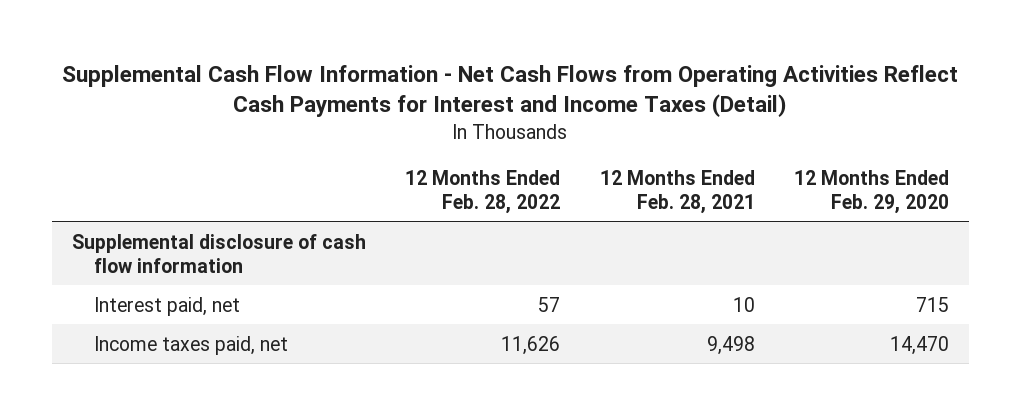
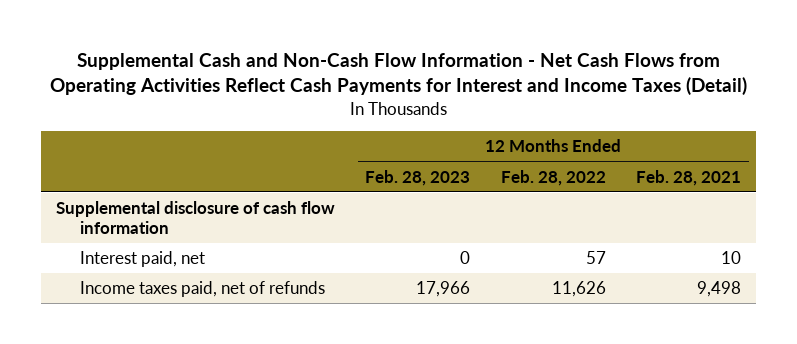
[62,65,959,118] Supplemental Cash Flow Information - Net Cash Flows from Operating Activities Reflect Cash Payments for Interest and Income Taxes (Detail) -> [49,52,747,96] Supplemental Cash and Non-Cash Flow Information - Net Cash Flows from Operating Activities Reflect Cash Payments for Interest and Income Taxes (Detail)
[794,169,950,214] 12 Months Ended Feb. 29, 2020 -> none
none -> [365,169,471,186] Feb. 28, 2023
[94,335,289,355] Income taxes paid, net -> [80,281,326,298] Income taxes paid, net of refunds

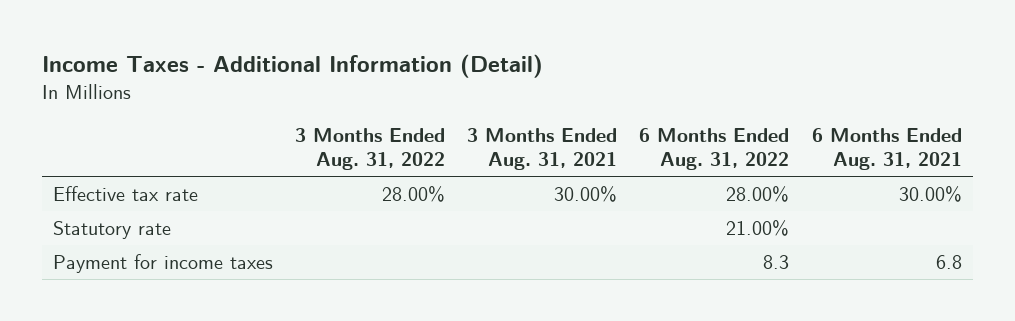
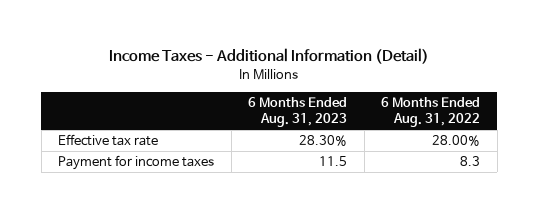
[295,127,446,171] 3 Months Ended Aug. 31, 2022 -> none
[467,127,618,171] 3 Months Ended Aug. 31, 2021 -> none
[811,127,962,171] 6 Months Ended Aug. 31, 2021 -> none
none -> [248,97,348,128] 6 Months Ended Aug. 31, 2023
[53,220,172,239] Statutory rate -> none

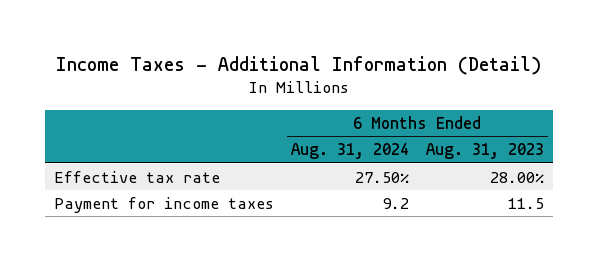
[381,97,481,128] 6 Months Ended Aug. 31, 2022 -> none
none -> [290,143,409,160] Aug. 31, 2024
[299,135,348,147] 28.30% -> [489,171,544,183] 28.00%

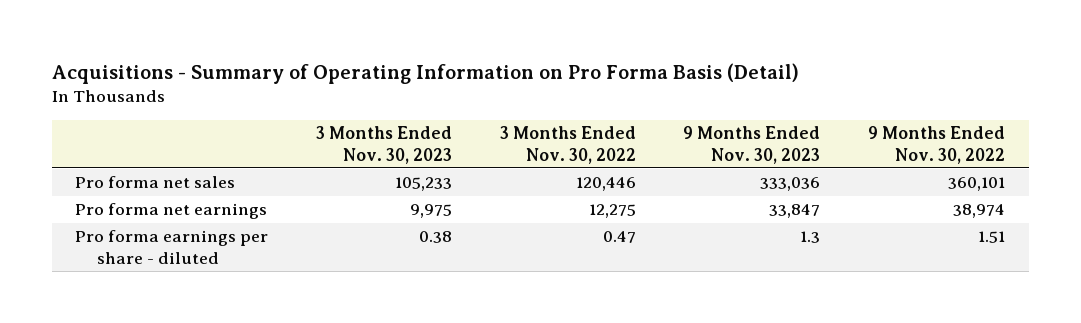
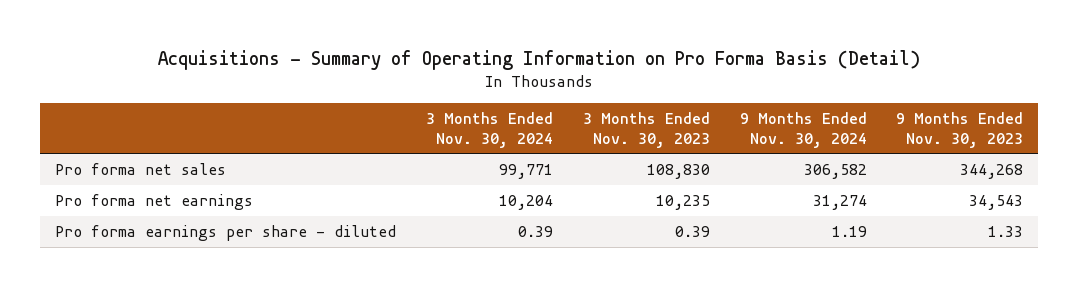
[499,126,636,164] 3 Months Ended Nov. 30, 2022 -> none
[868,126,1006,164] 9 Months Ended Nov. 30, 2022 -> none
none -> [426,112,554,148] 3 Months Ended Nov. 30, 2024
none -> [739,112,867,148] 9 Months Ended Nov. 30, 2024
[395,177,453,192] 105,233 -> [646,163,710,179] 108,830
[760,177,821,192] 333,036 -> [960,163,1024,179] 344,268
[410,204,453,219] 9,975 -> [655,194,710,210] 10,235
[769,204,821,219] 33,847 -> [969,194,1024,210] 34,543
[419,231,453,244] 0.38 -> [674,225,710,237] 0.39
[800,231,821,244] 1.3 -> [988,225,1024,237] 1.33

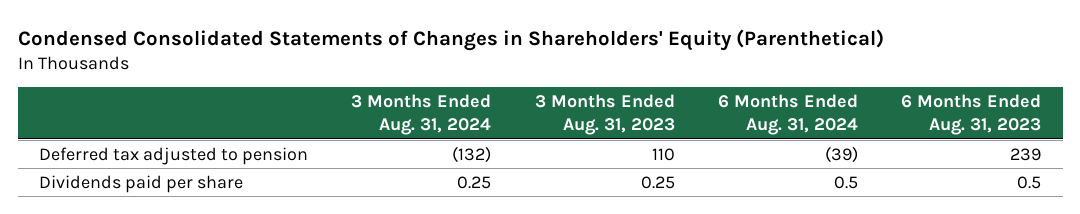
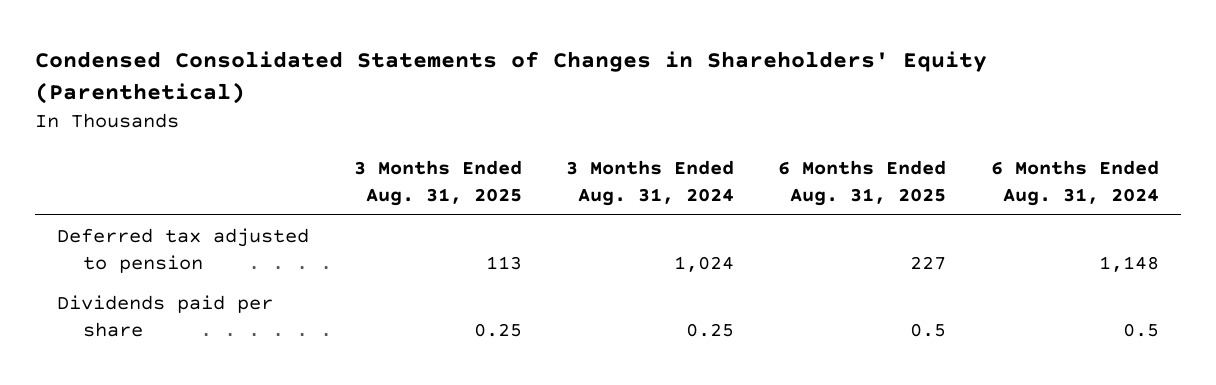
[534,94,675,135] 3 Months Ended Aug. 31, 2023 -> none
[901,94,1042,135] 6 Months Ended Aug. 31, 2023 -> none
none -> [353,160,522,206] 3 Months Ended Aug. 31, 2025
none -> [778,160,947,206] 6 Months Ended Aug. 31, 2025
[452,145,492,163] (132) -> [674,255,735,272] 1,024
[824,145,858,163] (39) -> [1098,255,1159,272] 1,148

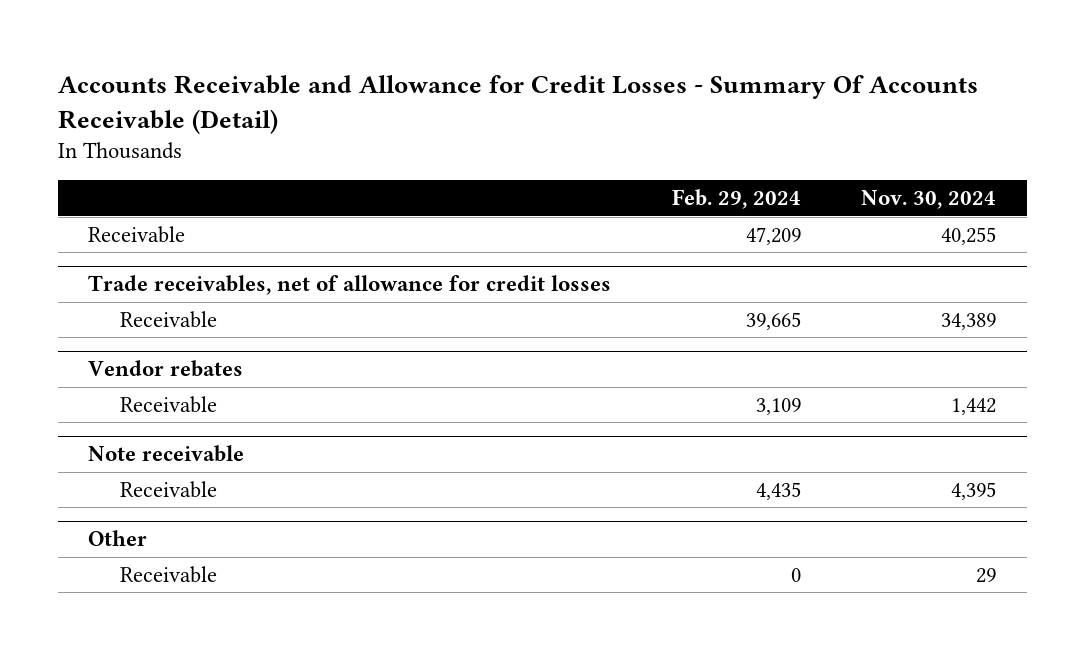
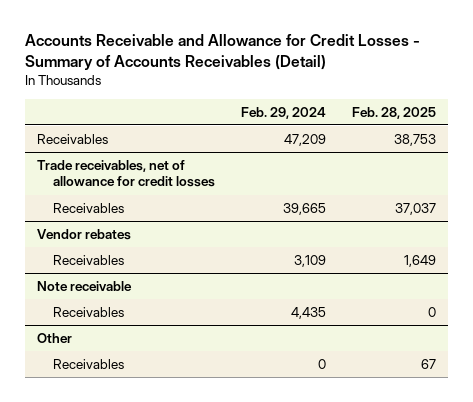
[57,74,978,134] Accounts Receivable and Allowance for Credit Losses - Summary Of Accounts Receivable (Detail) -> [24,33,420,70] Accounts Receivable and Allowance for Credit Losses - Summary of Accounts Receivables (Detail)
[861,190,997,210] Nov. 30, 2024 -> none
none -> [351,106,436,119] Feb. 28, 2025
[88,225,186,243] Receivable -> [37,134,109,145] Receivables
[120,310,218,328] Receivable -> [53,203,125,214] Receivables
[120,395,218,413] Receivable -> [53,255,125,266] Receivables
[120,480,218,498] Receivable -> [53,307,125,318] Receivables
[120,565,218,583] Receivable -> [53,359,125,370] Receivables

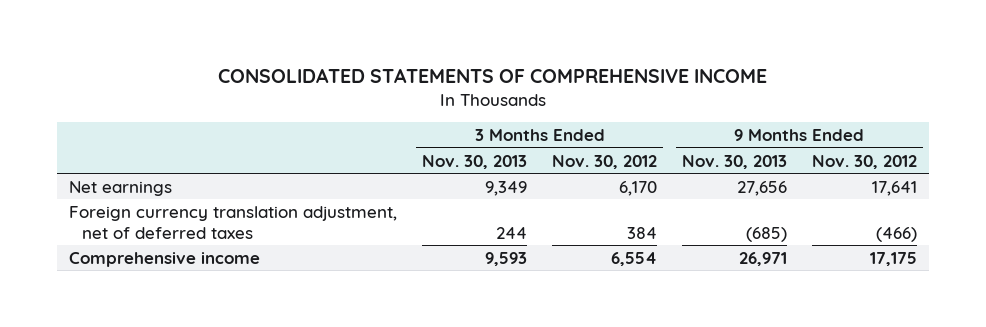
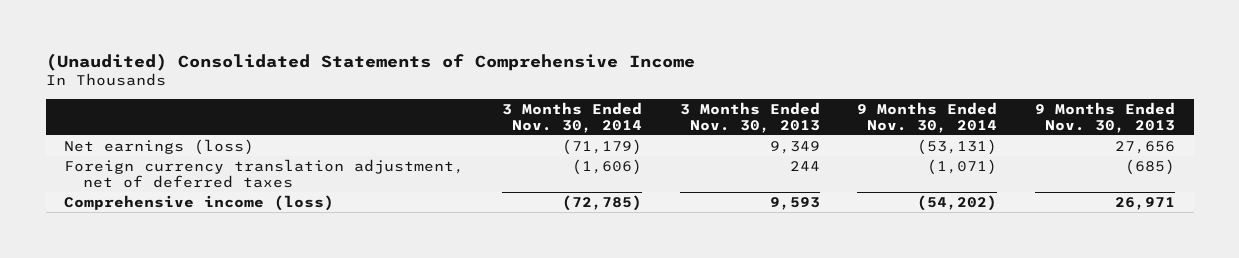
[217,67,767,83] CONSOLIDATED STATEMENTS OF COMPREHENSIVE INCOME -> [45,52,695,71] (Unaudited) Consolidated Statements of Comprehensive Income
[551,154,657,169] Nov. 30, 2012 -> none
[811,154,917,169] Nov. 30, 2012 -> none
none -> [502,101,643,133] 3 Months Ended Nov. 30, 2014
none -> [857,101,998,133] 9 Months Ended Nov. 30, 2014
[69,180,173,196] Net earnings -> [64,138,255,155] Net earnings (loss)
[69,251,261,267] Comprehensive income -> [64,194,335,211] Comprehensive income (loss)

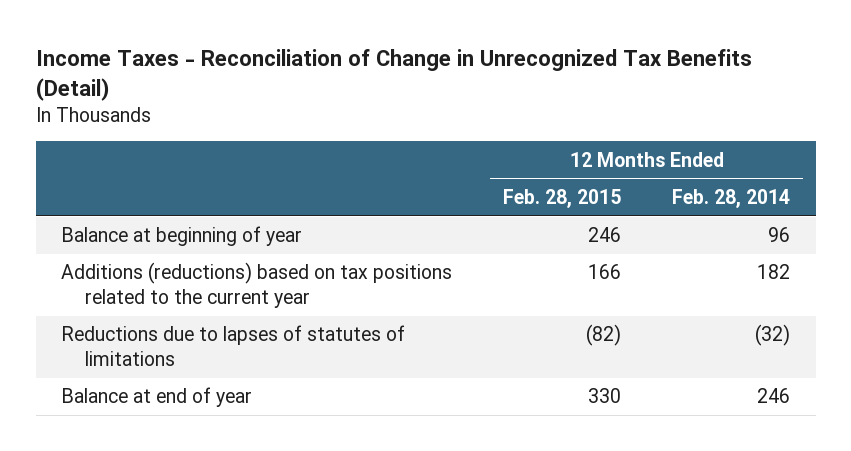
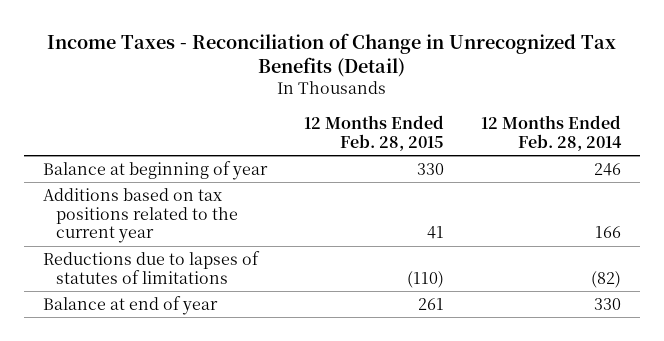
[588,227,622,243] 246 -> [417,162,445,175] 330
[768,227,791,243] 96 -> [594,162,622,176] 246
[61,262,453,308] Additions (reductions) based on tax positions related to the current year -> [42,187,238,244] Additions based on tax positions related to the current year
[588,264,622,280] 166 -> [427,226,445,240] 41
[757,264,791,280] 182 -> [595,226,622,239] 166
[586,324,622,347] (82) -> [407,270,445,288] (110)
[755,324,791,347] (32) -> [591,270,622,288] (82)
[588,388,622,404] 330 -> [418,297,445,310] 261
[757,388,791,404] 246 -> [594,297,622,310] 330

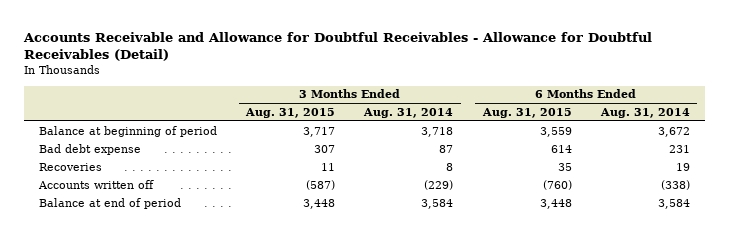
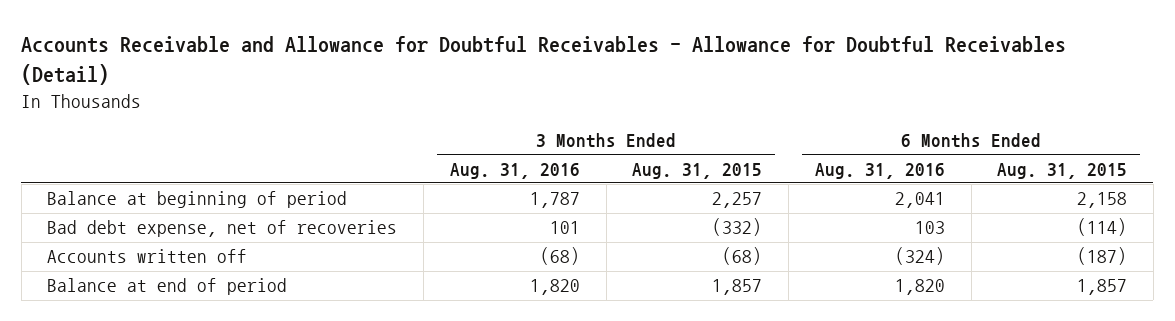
[363,107,454,118] Aug. 31, 2014 -> none
[599,107,690,118] Aug. 31, 2014 -> none
none -> [449,162,580,179] Aug. 31, 2016
none -> [814,162,945,179] Aug. 31, 2016
[38,162,102,171] Recoveries -> none
[303,126,336,137] 3,717 -> [712,192,763,209] 2,257
[539,126,572,137] 3,559 -> [1077,192,1128,209] 2,158
[38,143,141,155] Bad debt expense -> [47,220,398,238] Bad debt expense, net of recoveries
[314,144,336,153] 307 -> [712,218,763,237] (332)
[550,144,572,153] 614 -> [1077,218,1128,237] (114)
[306,179,336,190] (587) -> [722,247,763,266] (68)
[542,179,572,190] (760) -> [1077,247,1128,266] (187)
[303,198,336,209] 3,448 -> [712,279,763,296] 1,857
[539,198,572,209] 3,448 -> [1077,279,1128,296] 1,857

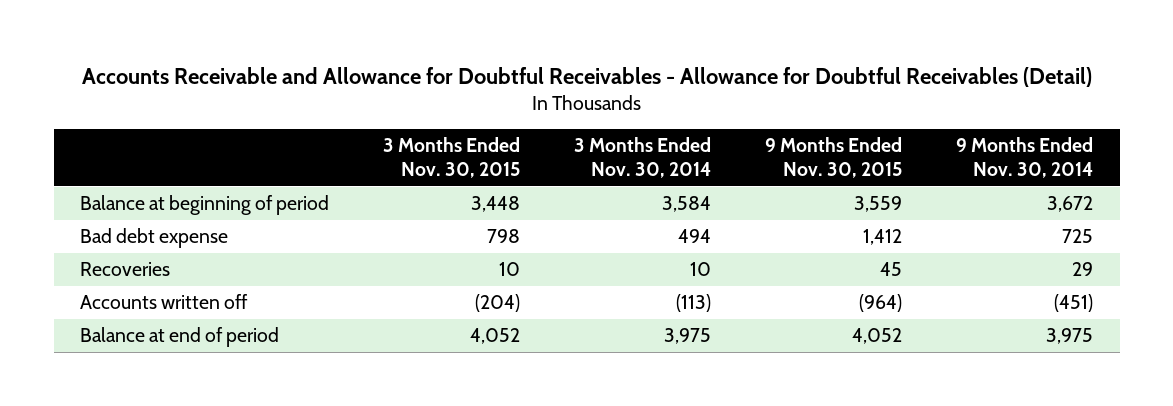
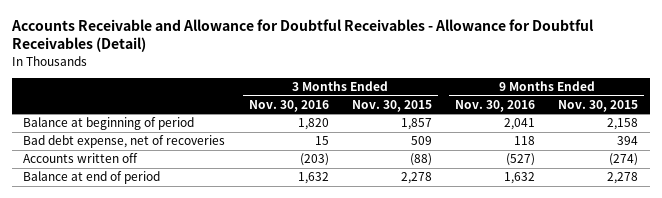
[574,137,712,179] 3 Months Ended Nov. 30, 2014 -> none
[955,137,1093,179] 9 Months Ended Nov. 30, 2014 -> none
none -> [248,99,329,112] Nov. 30, 2016
none -> [454,99,535,112] Nov. 30, 2016
[80,262,171,277] Recoveries -> none
[471,196,521,213] 3,448 -> [400,118,432,131] 1,857
[853,196,902,213] 3,559 -> [607,118,639,131] 2,158
[80,228,229,249] Bad debt expense -> [23,135,226,149] Bad debt expense, net of recoveries
[487,229,521,244] 798 -> [410,136,432,146] 509
[862,229,902,246] 1,412 -> [617,136,639,146] 394
[475,294,521,313] (204) -> [409,153,432,167] (88)
[858,294,902,313] (964) -> [609,153,639,167] (274)
[470,328,521,345] 4,052 -> [400,172,432,185] 2,278
[851,328,902,345] 4,052 -> [607,172,639,185] 2,278

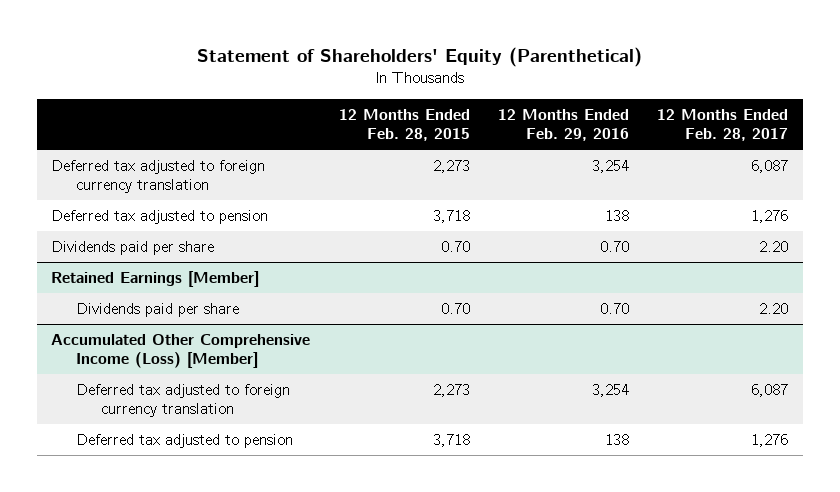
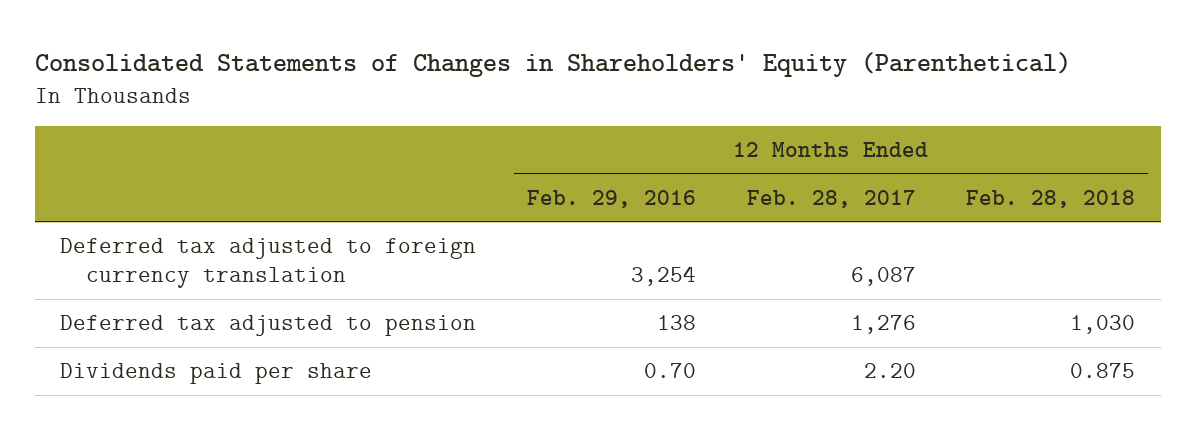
[196,46,642,67] Statement of Shareholders' Equity (Parenthetical) -> [34,51,1071,77] Consolidated Statements of Changes in Shareholders' Equity (Parenthetical)
[338,109,470,142] 12 Months Ended Feb. 28, 2015 -> none
none -> [966,189,1136,208] Feb. 28, 2018
[51,270,260,287] Retained Earnings [Member] -> none
[75,302,239,317] Dividends paid per share -> none
[51,333,311,369] Accumulated Other Comprehensive Income (Loss) [Member] -> none
[75,383,290,418] Deferred tax adjusted to foreign currency translation -> none
[75,433,293,448] Deferred tax adjusted to pension -> none

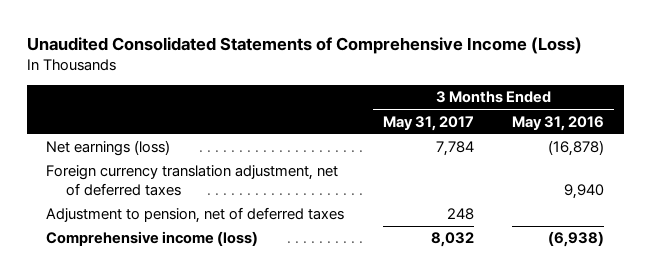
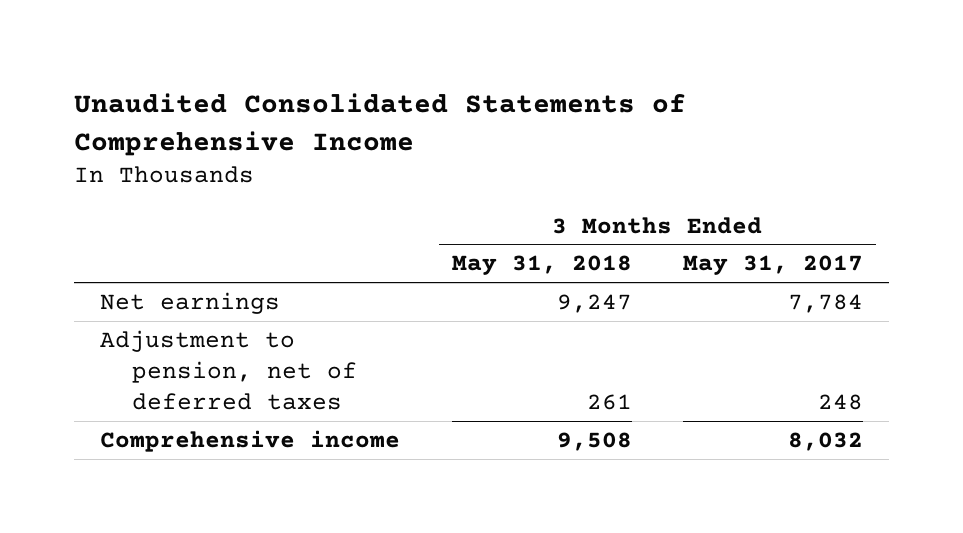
[26,37,582,55] Unaudited Consolidated Statements of Comprehensive Income (Loss) -> [74,92,687,156] Unaudited Consolidated Statements of Comprehensive Income
[512,115,605,131] May 31, 2016 -> none
none -> [451,255,632,276] May 31, 2018
[46,165,339,197] Foreign currency translation adjustment, net of deferred taxes -> none
[46,140,171,157] Net earnings (loss) -> [99,291,280,314] Net earnings
[46,231,259,247] Comprehensive income (loss) -> [99,429,400,452] Comprehensive income

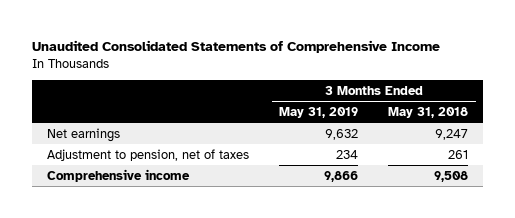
[683,255,864,276] May 31, 2017 -> none
none -> [279,107,359,119] May 31, 2019
[99,329,357,410] Adjustment to pension, net of deferred taxes -> [47,148,250,161] Adjustment to pension, net of taxes

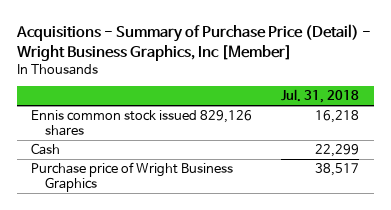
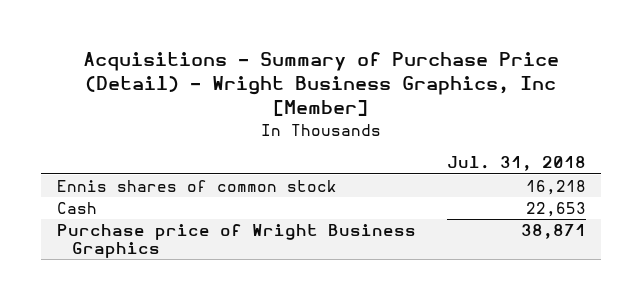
[31,110,253,137] Ennis common stock issued 829,126 shares -> [56,180,337,193] Ennis shares of common stock
[315,144,360,158] 22,299 -> [525,202,586,218] 22,653
[315,163,360,177] 38,517 -> [520,224,586,240] 38,871

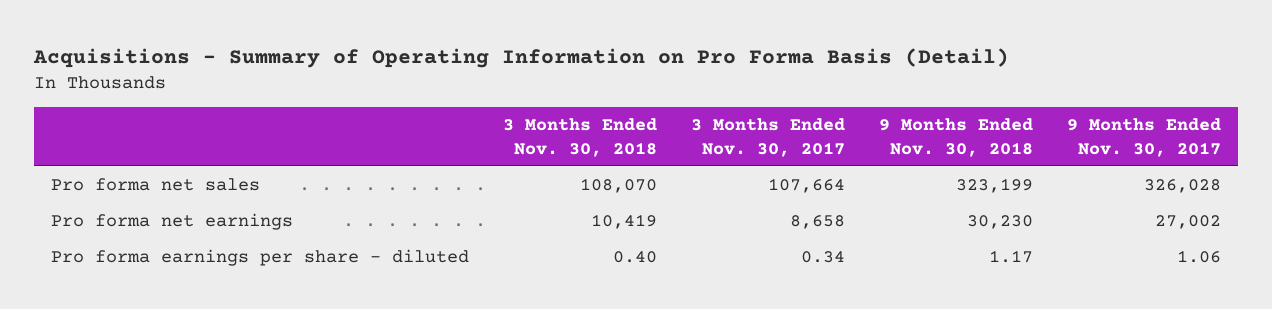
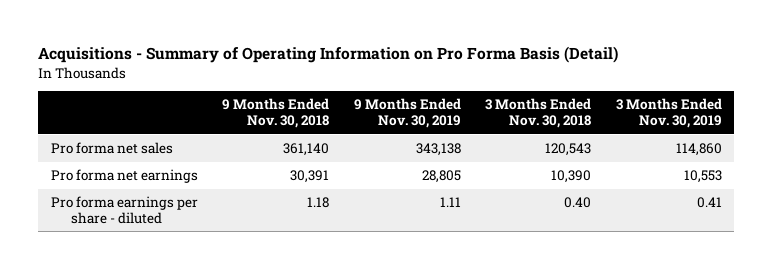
[691,118,846,157] 3 Months Ended Nov. 30, 2017 -> none
[1067,118,1222,157] 9 Months Ended Nov. 30, 2017 -> none
none -> [353,98,461,129] 9 Months Ended Nov. 30, 2019
none -> [615,98,722,129] 3 Months Ended Nov. 30, 2019
[580,178,658,194] 108,070 -> [545,143,592,157] 120,543
[956,178,1034,194] 323,199 -> [283,143,330,157] 361,140
[591,214,658,230] 10,419 -> [551,170,592,184] 10,390
[967,215,1034,230] 30,230 -> [290,170,330,184] 30,391
[989,250,1034,264] 1.17 -> [307,197,330,209] 1.18

